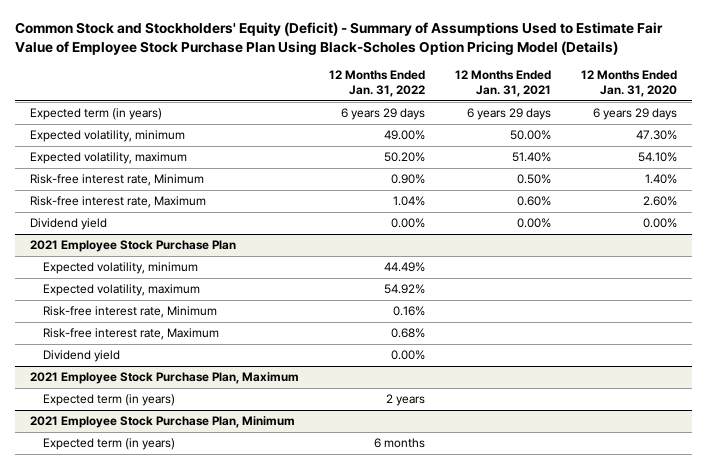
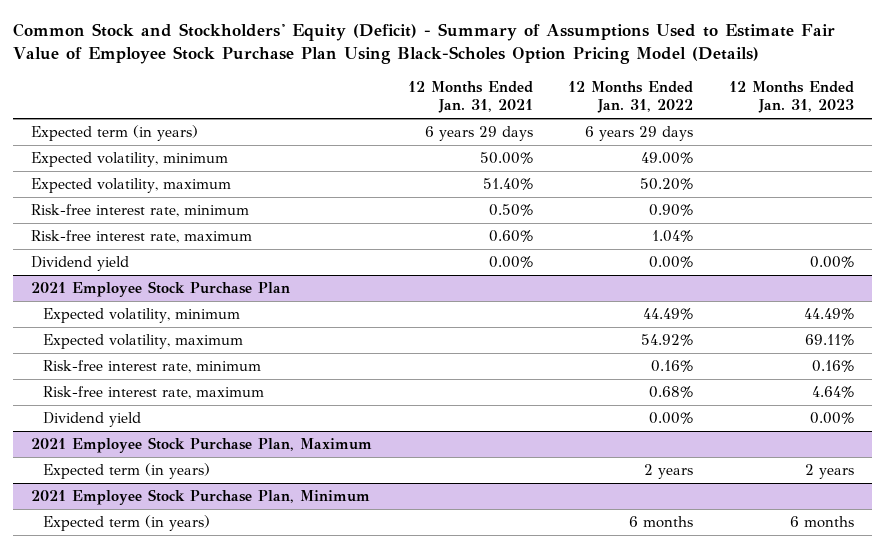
[580,70,677,98] 12 Months Ended Jan. 31, 2020 -> none
none -> [729,81,855,114] 12 Months Ended Jan. 31, 2023
[29,174,204,187] Risk-free interest rate, Minimum -> [30,204,249,218] Risk-free interest rate, minimum
[29,196,206,209] Risk-free interest rate, Maximum -> [30,230,252,244] Risk-free interest rate, maximum
[42,306,217,319] Risk-free interest rate, Minimum -> [42,360,261,374] Risk-free interest rate, minimum
[42,328,219,341] Risk-free interest rate, Maximum -> [42,386,264,400] Risk-free interest rate, maximum

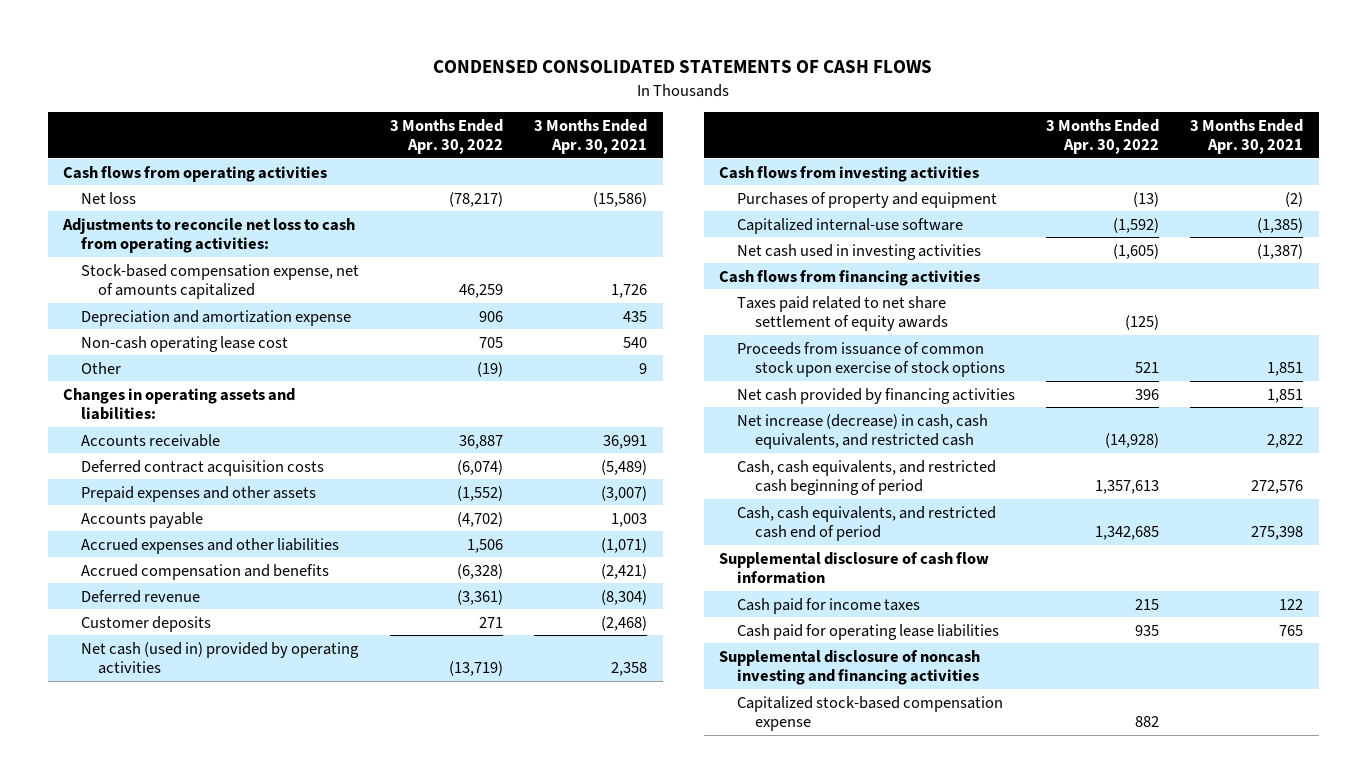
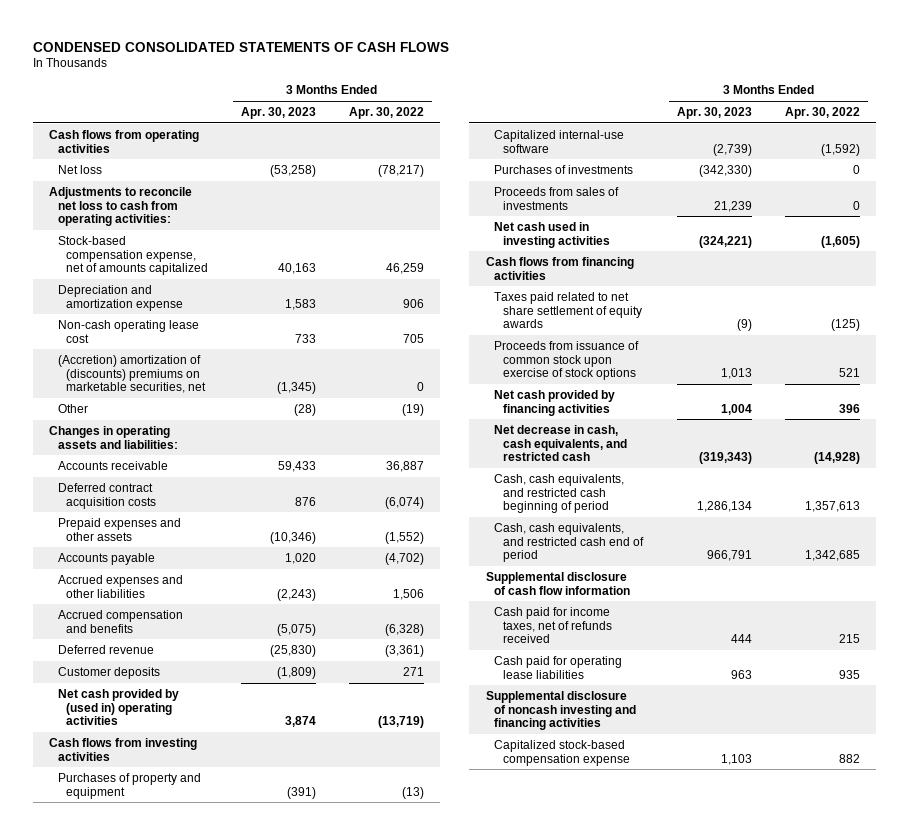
[533,118,647,154] 3 Months Ended Apr. 30, 2021 -> none
none -> [240,107,316,120] Apr. 30, 2023
none -> [57,354,207,394] (Accretion) amortization of (discounts) premiums on marketable securities, net
[80,641,359,674] Net cash (used in) provided by operating activities -> [57,688,179,726] Net cash provided by (used in) operating activities
none -> [494,164,634,174] Purchases of investments
none -> [494,186,620,210] Proceeds from sales of investments
[736,413,988,449] Net increase (decrease) in cash, cash equivalents, and restricted cash -> [494,424,627,462] Net decrease in cash, cash equivalents, and restricted cash
[736,597,920,614] Cash paid for income taxes -> [494,606,612,644] Cash paid for income taxes, net of refunds received

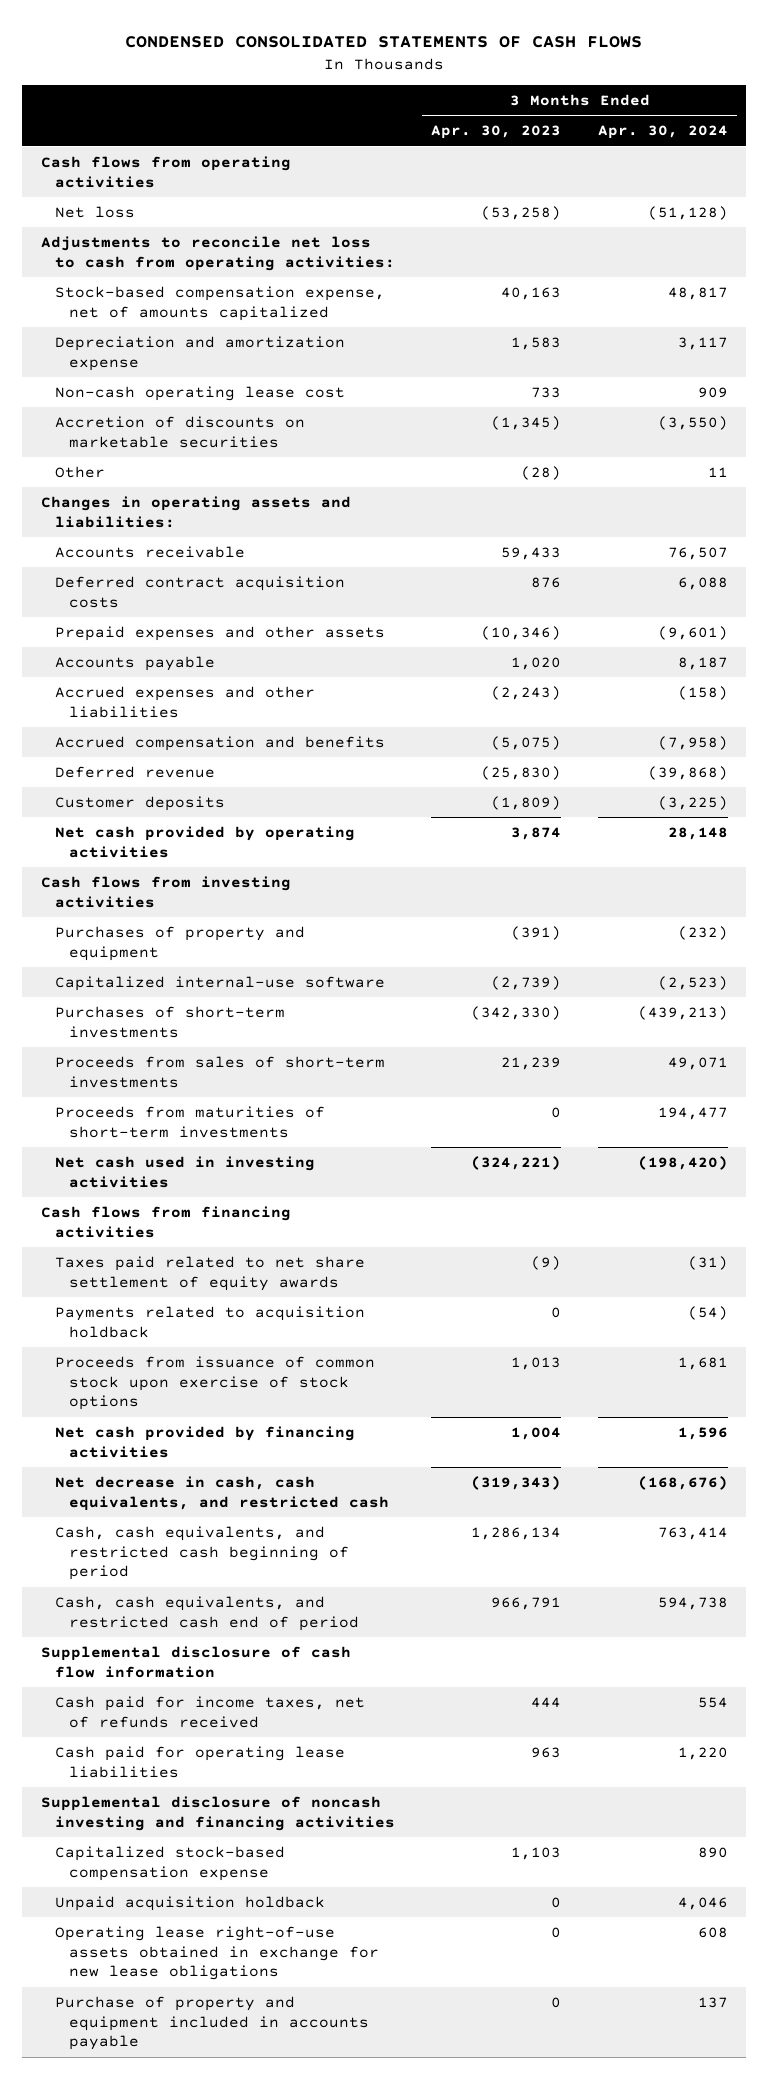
[348,107,424,120] Apr. 30, 2022 -> none
none -> [597,125,728,140] Apr. 30, 2024
[57,354,207,394] (Accretion) amortization of (discounts) premiums on marketable securities, net -> [54,415,305,448] Accretion of discounts on marketable securities
[57,688,179,726] Net cash provided by (used in) operating activities -> [54,825,355,858] Net cash provided by operating activities
[494,164,634,174] Purchases of investments -> [54,1005,285,1038] Purchases of short-term investments
[494,186,620,210] Proceeds from sales of investments -> [54,1055,385,1088] Proceeds from sales of short-term investments
none -> [54,1105,325,1138] Proceeds from maturities of short-term investments
none -> [54,1305,365,1338] Payments related to acquisition holdback
none -> [54,1895,325,1911] Unpaid acquisition holdback
none -> [54,1925,380,1981] Operating lease right-of-use assets obtained in exchange for new lease obligations
none -> [54,1995,370,2051] Purchase of property and equipment included in accounts payable

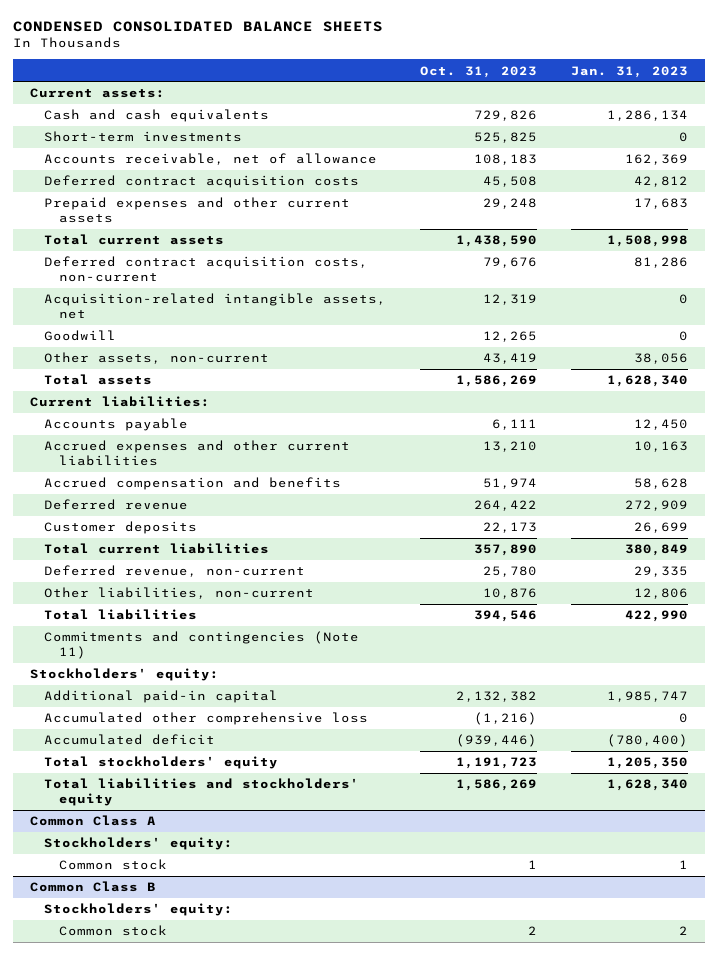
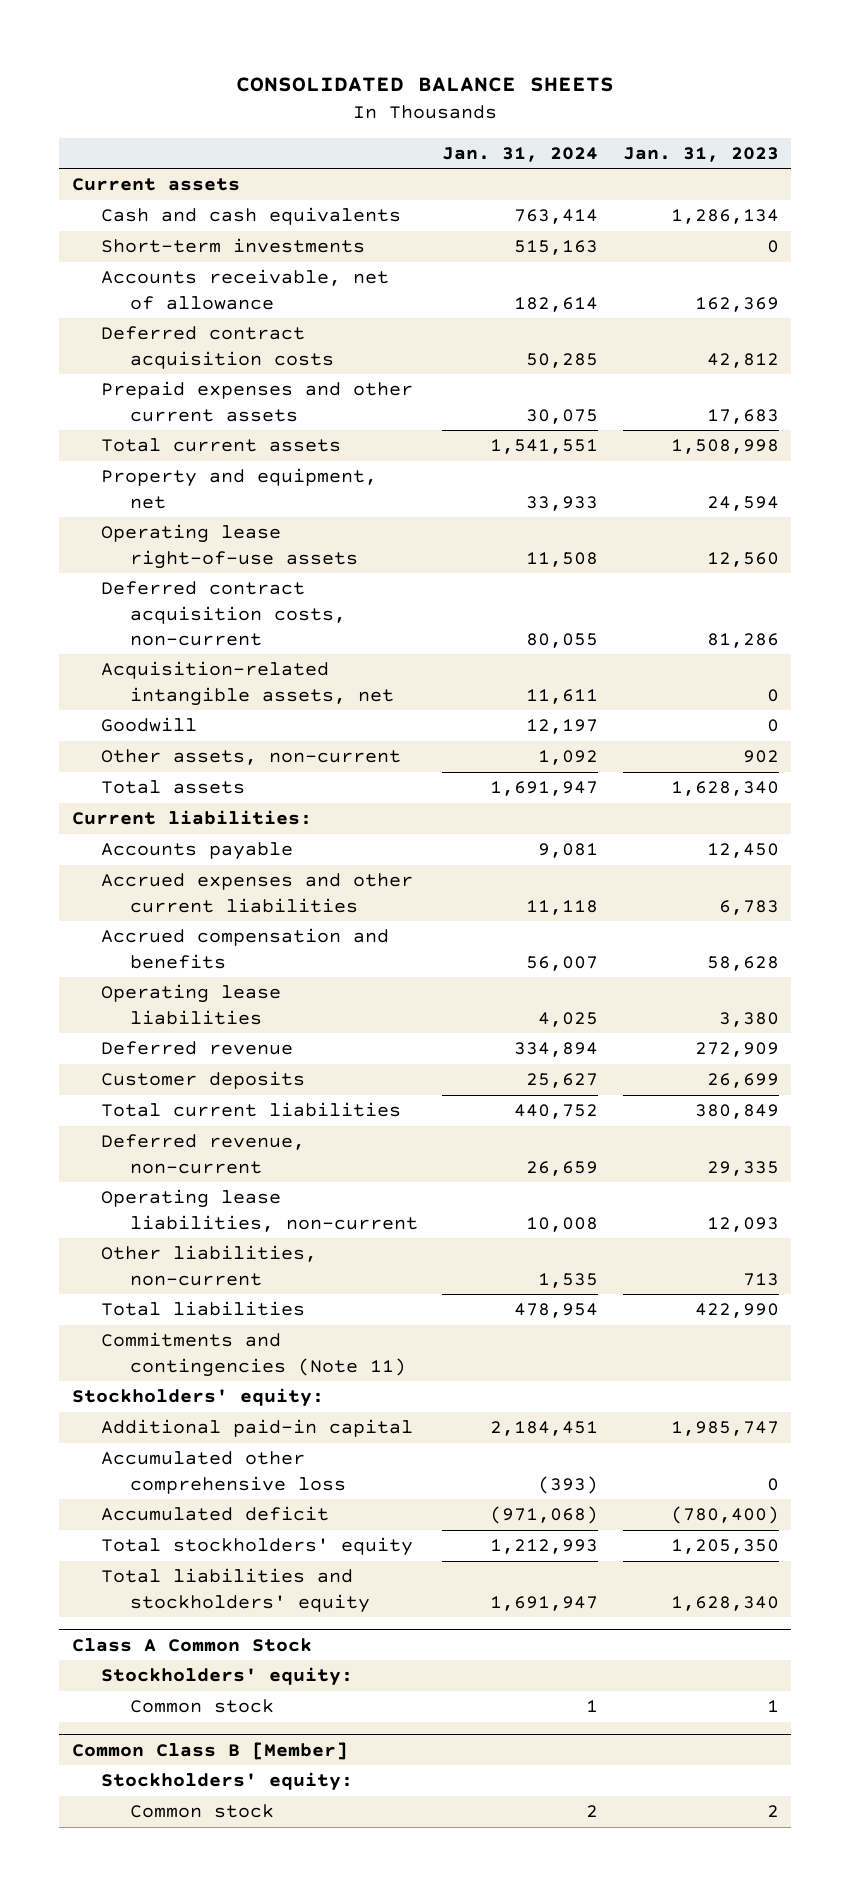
[12,21,383,33] CONDENSED CONSOLIDATED BALANCE SHEETS -> [236,76,615,92] CONSOLIDATED BALANCE SHEETS
[420,65,538,78] Oct. 31, 2023 -> none
none -> [442,146,599,162] Jan. 31, 2024
[29,88,165,99] Current assets: -> [71,178,240,192] Current assets
none -> [100,468,377,509] Property and equipment, net
none -> [100,524,359,569] Operating lease right-of-use assets
[633,353,688,365] 38,056 -> [742,750,779,764] 902
[633,441,688,453] 10,163 -> [718,899,779,915] 6,783
none -> [100,984,281,1025] Operating lease liabilities
none -> [100,1189,419,1232] Operating lease liabilities, non-current
[633,588,688,600] 12,806 -> [742,1272,779,1286] 713
[29,815,156,827] Common Class A -> [71,1637,312,1652] Class A Common Stock
[29,881,156,893] Common Class B -> [71,1741,348,1760] Common Class B [Member]

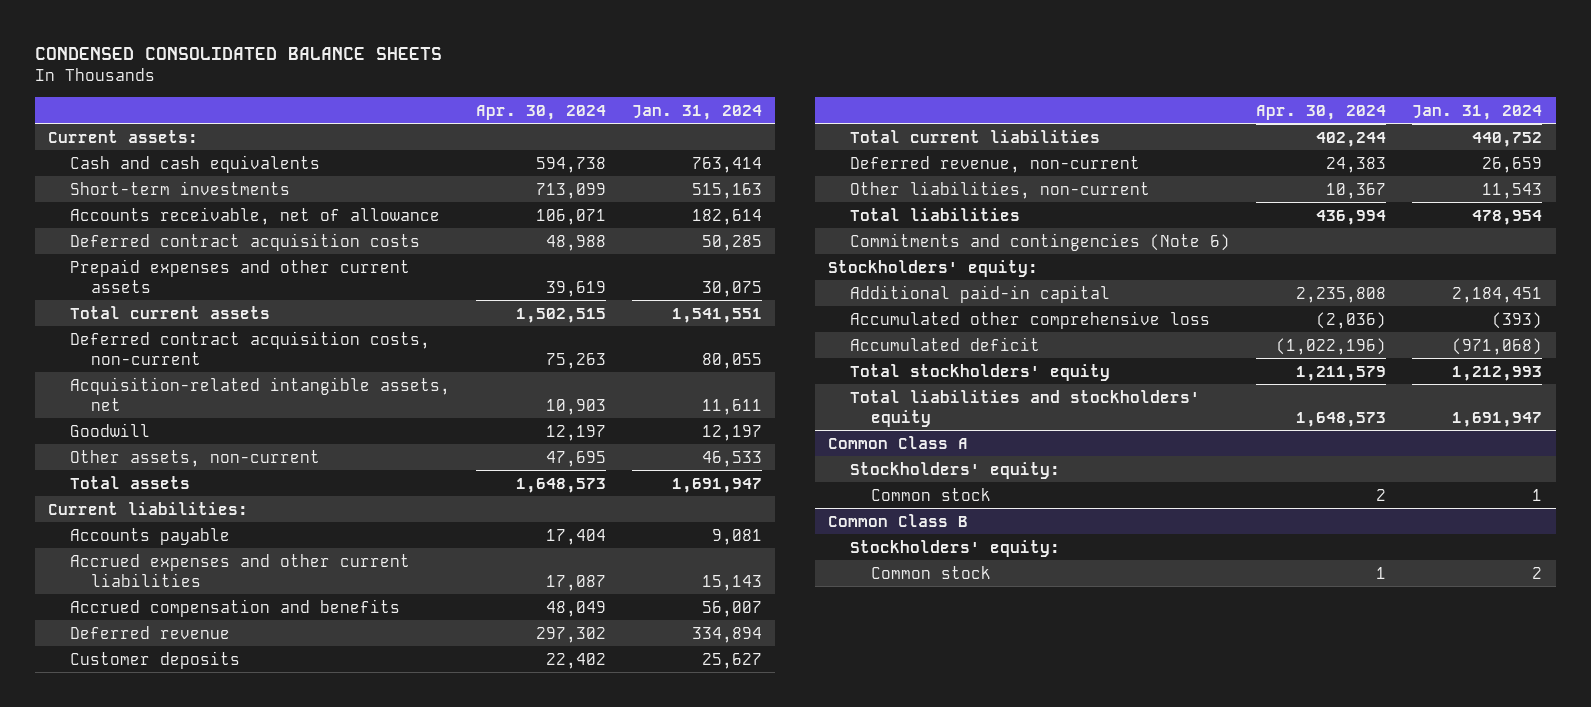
[236,76,615,92] CONSOLIDATED BALANCE SHEETS -> [35,46,443,60] CONDENSED CONSOLIDATED BALANCE SHEETS
[622,146,779,162] Jan. 31, 2023 -> none
none -> [475,104,606,120] Apr. 30, 2024
[71,178,240,192] Current assets -> [48,129,199,143] Current assets:
[100,468,377,509] Property and equipment, net -> none
[100,524,359,569] Operating lease right-of-use assets -> none
[538,750,599,766] 1,092 -> [702,450,763,467] 46,533
[526,899,599,915] 11,118 -> [702,574,763,591] 15,143
[100,984,281,1025] Operating lease liabilities -> none
[100,1189,419,1232] Operating lease liabilities, non-current -> none
[538,1272,599,1288] 1,535 -> [1482,182,1543,199] 11,543
[100,1332,407,1377] Commitments and contingencies (Note 11) -> [849,232,1230,251] Commitments and contingencies (Note 6)
[71,1637,312,1652] Class A Common Stock -> [828,435,969,449] Common Class A
[71,1741,348,1760] Common Class B [Member] -> [828,513,969,527] Common Class B

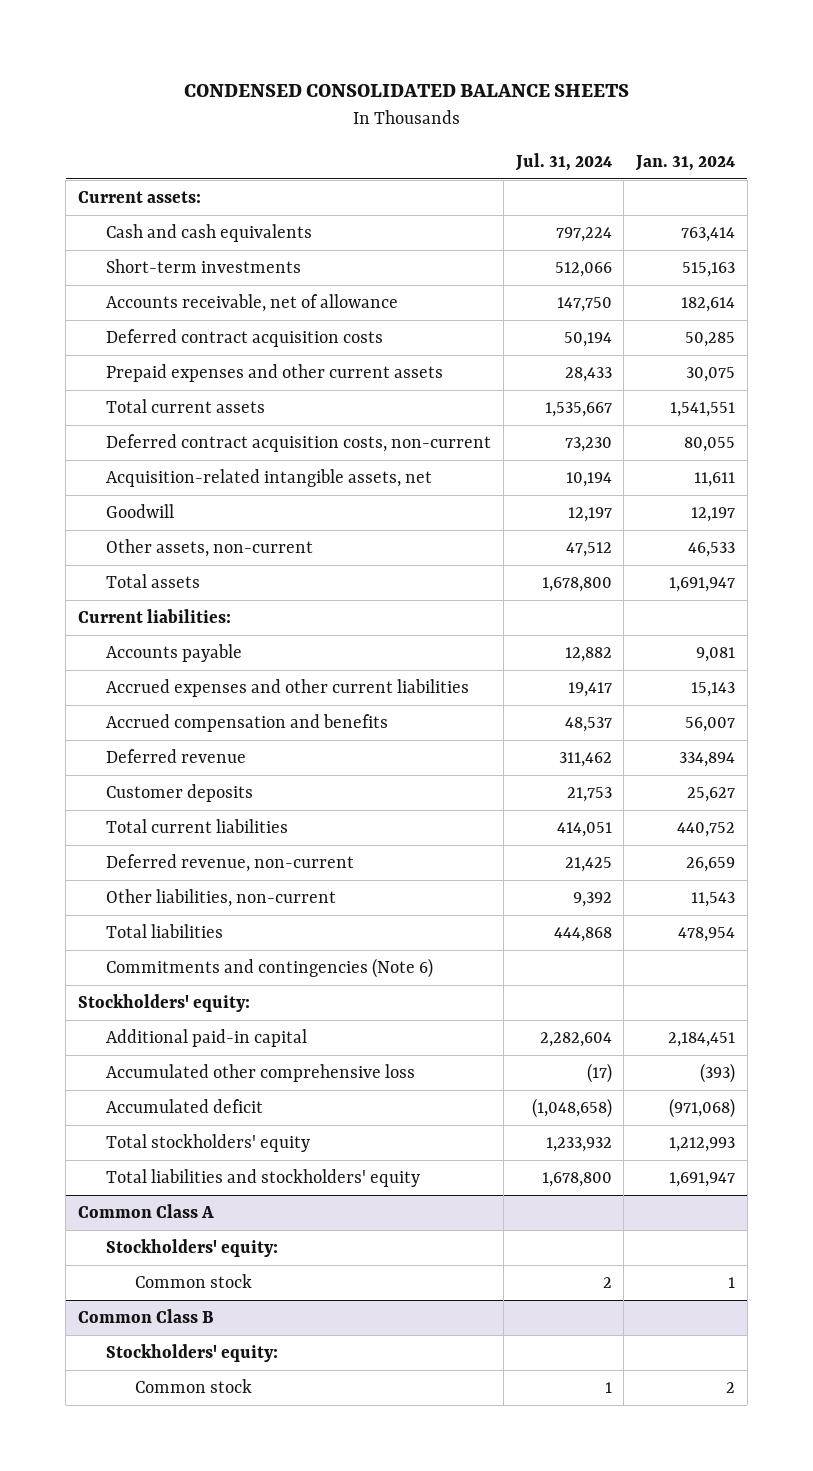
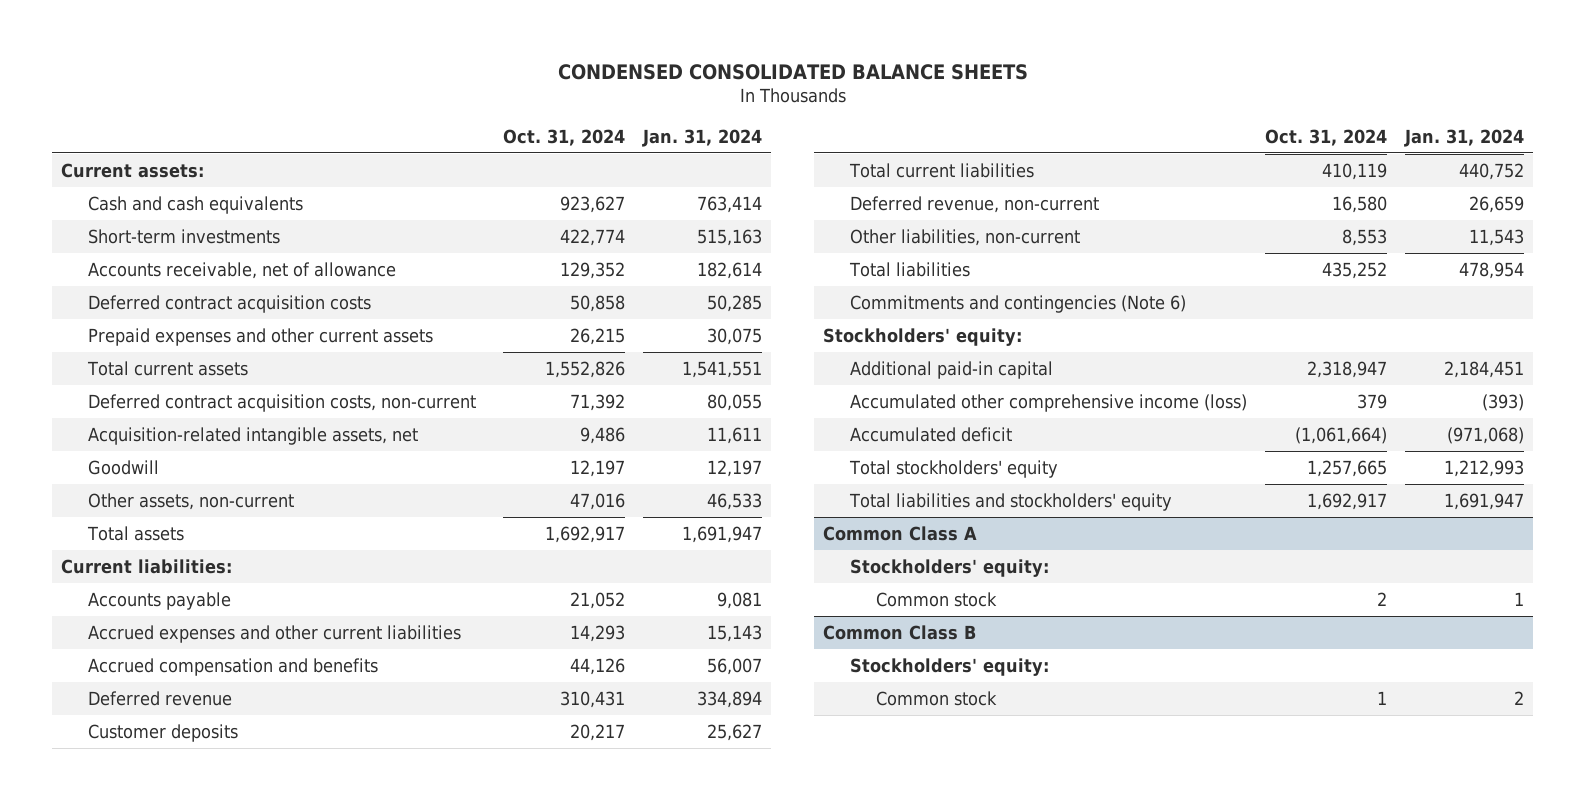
[514,152,612,171] Jul. 31, 2024 -> none
none -> [502,128,625,146] Oct. 31, 2024
[106,1064,416,1083] Accumulated other comprehensive loss -> [849,393,1247,412] Accumulated other comprehensive income (loss)

